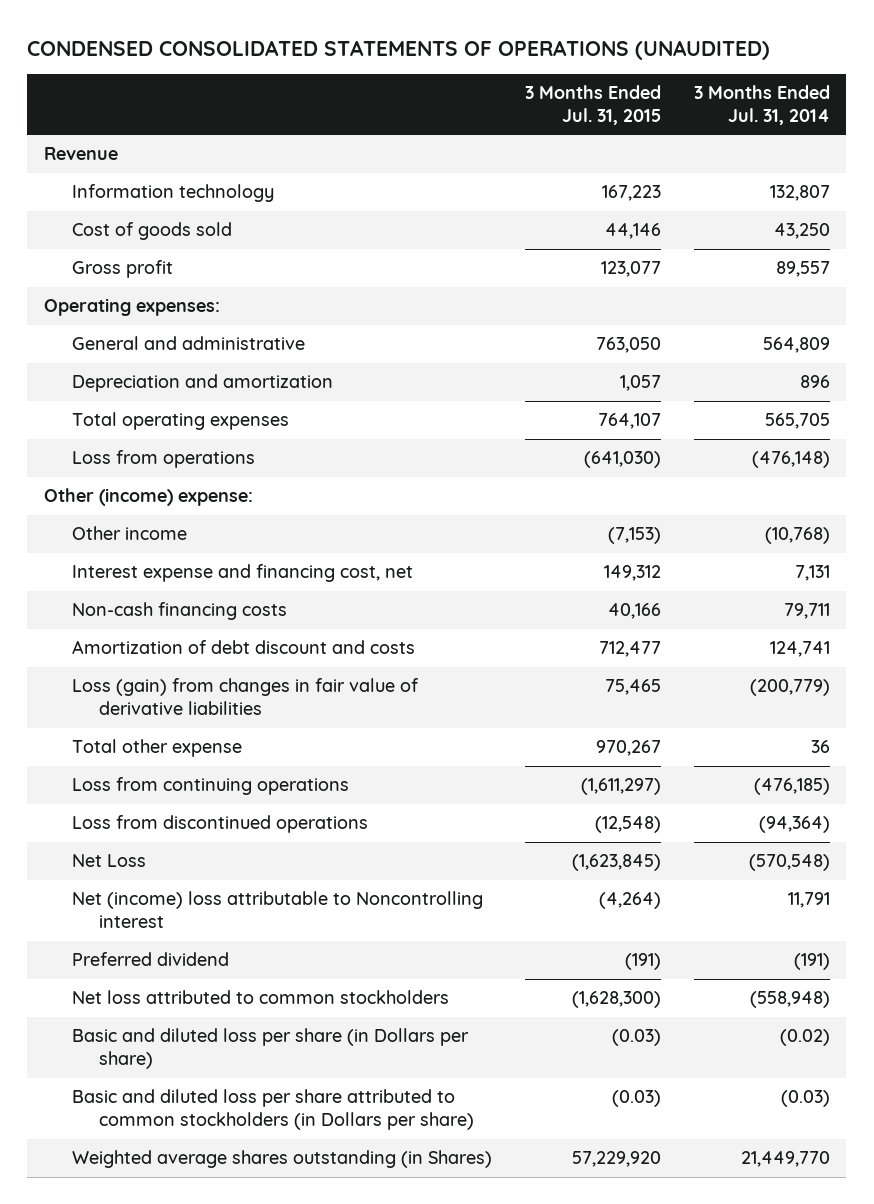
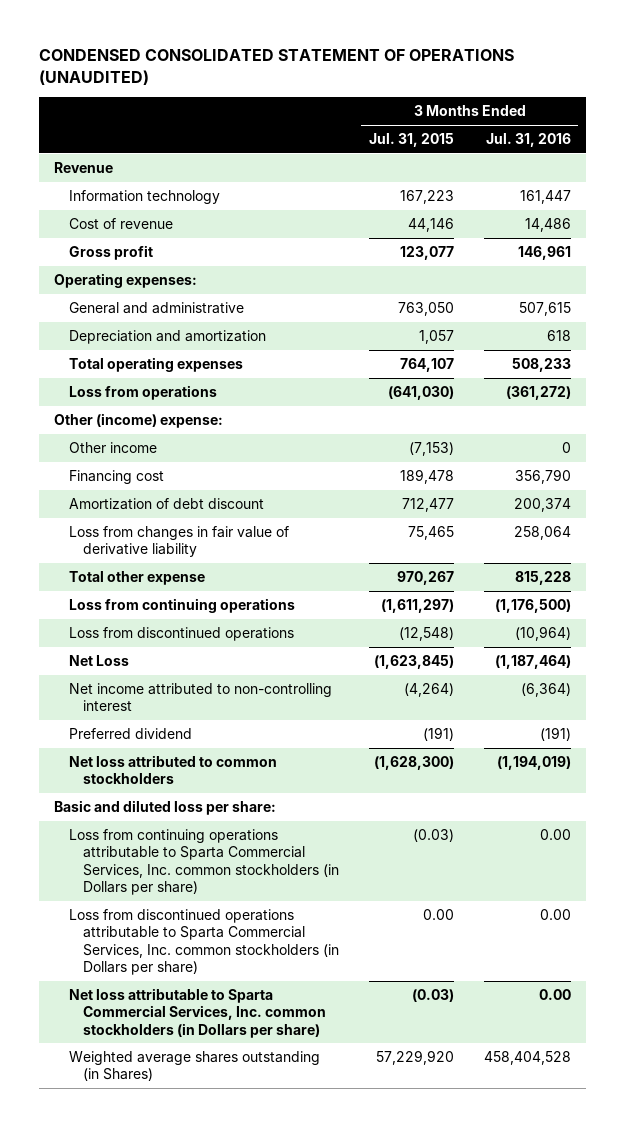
[27,39,771,60] CONDENSED CONSOLIDATED STATEMENTS OF OPERATIONS (UNAUDITED) -> [39,49,515,86] CONDENSED CONSOLIDATED STATEMENT OF OPERATIONS (UNAUDITED)
[693,84,830,125] 3 Months Ended Jul. 31, 2014 -> none
none -> [485,133,571,148] Jul. 31, 2016
[71,222,232,241] Cost of goods sold -> [68,218,173,230] Cost of revenue
[71,564,413,583] Interest expense and financing cost, net -> none
[71,602,287,621] Non-cash financing costs -> [68,470,164,485] Financing cost
[607,603,661,620] 40,166 -> [399,469,454,485] 189,478
[71,640,415,655] Amortization of debt discount and costs -> [68,498,264,511] Amortization of debt discount
[71,678,419,716] Loss (gain) from changes in fair value of derivative liabilities -> [68,526,289,558] Loss from changes in fair value of derivative liability
[71,891,483,929] Net (income) loss attributable to Noncontrolling interest -> [68,683,332,712] Net income attributed to non-controlling interest
none -> [54,800,277,816] Basic and diluted loss per share:
[71,1028,469,1070] Basic and diluted loss per share (in Dollars per share) -> [68,829,339,895] Loss from continuing operations attributable to Sparta Commercial Services, Inc. common stockholders (in Dollars per share)
none -> [68,909,339,975] Loss from discontinued operations attributable to Sparta Commercial Services, Inc. common stockholders (in Dollars per share)
[71,1089,475,1131] Basic and diluted loss per share attributed to common stockholders (in Dollars per share) -> [68,988,326,1038] Net loss attributable to Sparta Commercial Services, Inc. common stockholders (in Dollars per share)

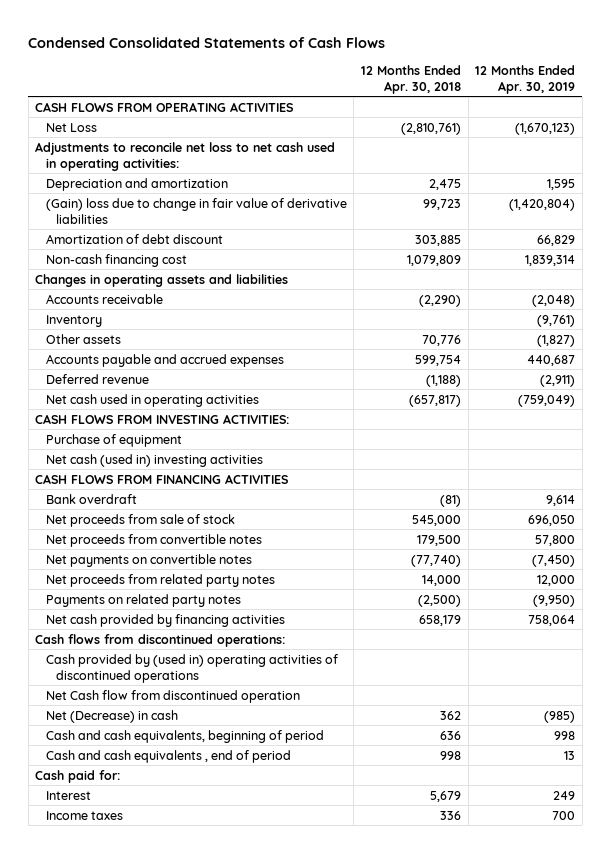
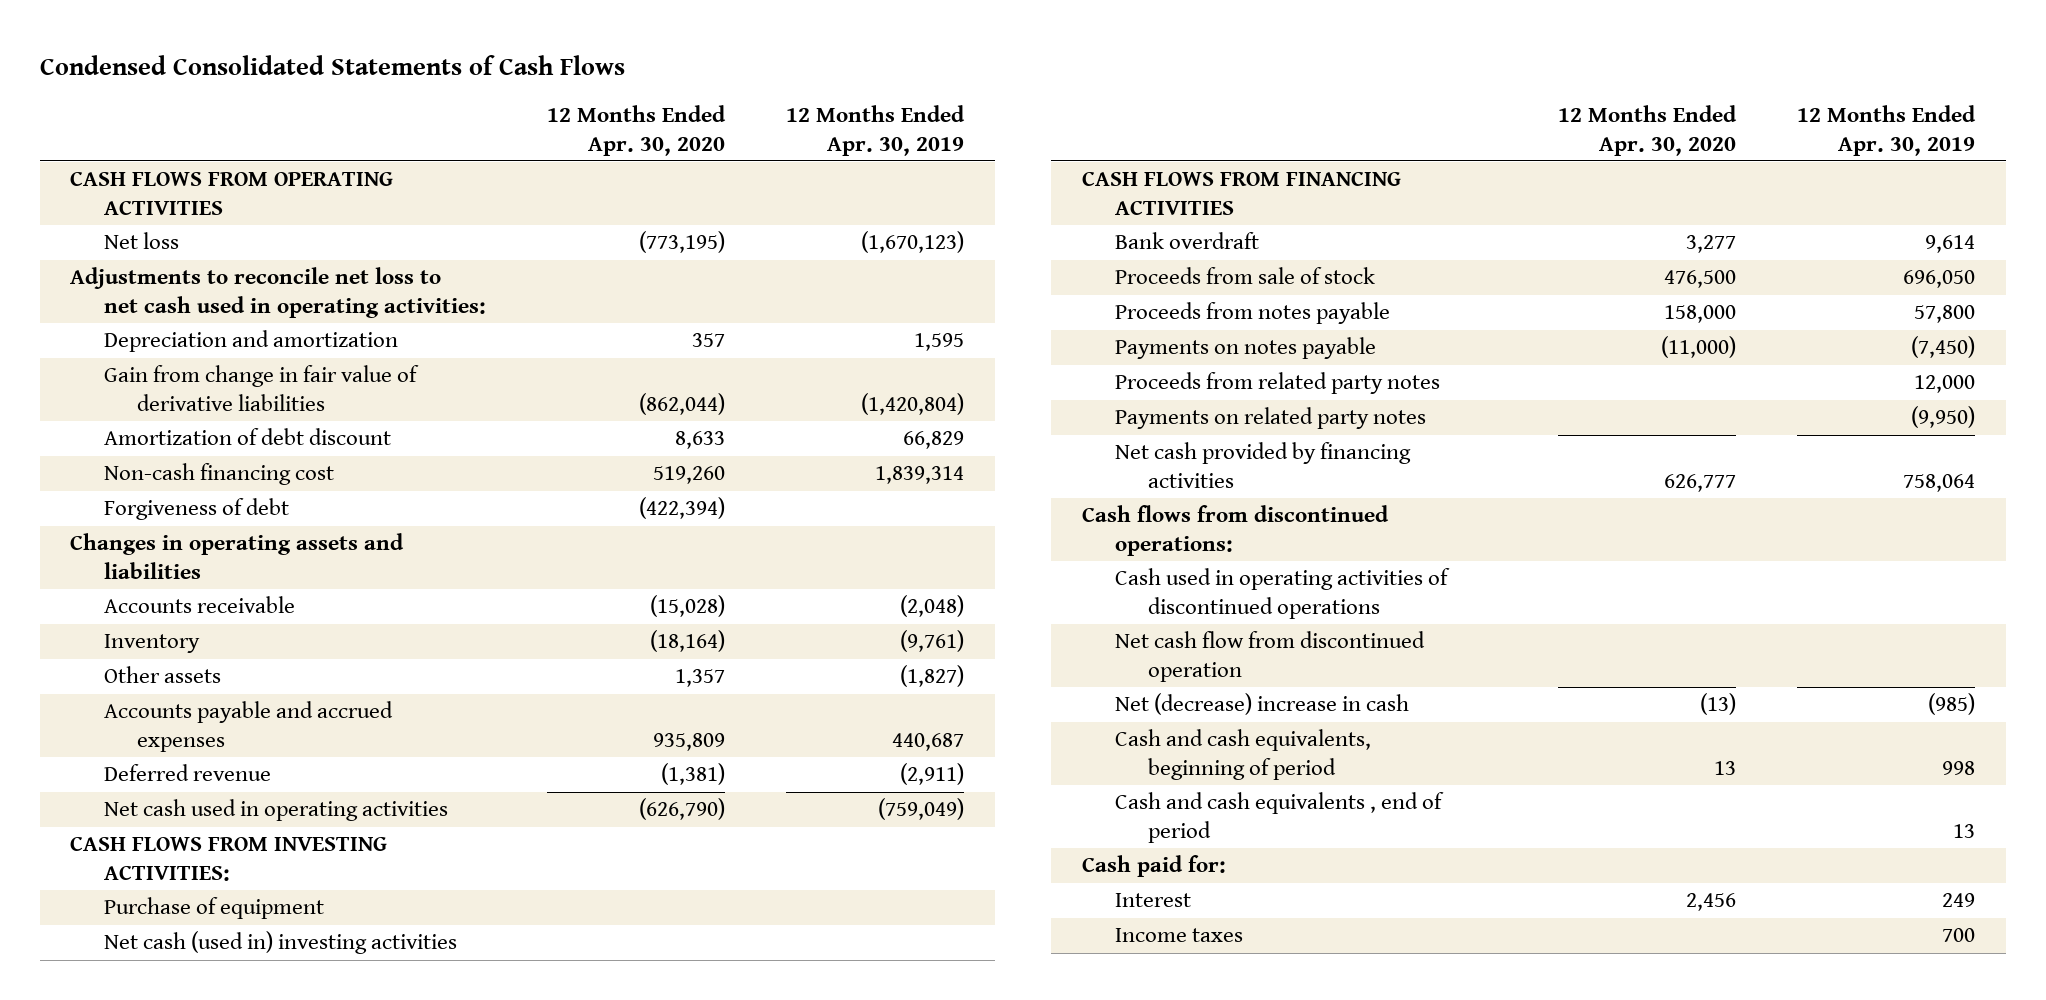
[360,64,461,94] 12 Months Ended Apr. 30, 2018 -> none
none -> [546,104,726,156] 12 Months Ended Apr. 30, 2020
[45,122,97,132] Net Loss -> [103,232,179,250] Net loss
[45,197,347,224] (Gain) loss due to change in fair value of derivative liabilities -> [103,365,419,411] Gain from change in fair value of derivative liabilities
none -> [103,498,289,521] Forgiveness of debt
[45,513,235,527] Net proceeds from sale of stock -> [1114,267,1375,285] Proceeds from sale of stock
[45,533,262,547] Net proceeds from convertible notes -> [1114,302,1390,325] Proceeds from notes payable
[45,553,252,567] Net payments on convertible notes -> [1114,337,1376,360] Payments on notes payable
[45,573,275,587] Net proceeds from related party notes -> [1114,372,1440,395] Proceeds from related party notes
[45,653,338,683] Cash provided by (used in) operating activities of discontinued operations -> [1114,568,1450,619] Cash used in operating activities of discontinued operations
[45,689,300,703] Net Cash flow from discontinued operation -> [1114,631,1425,682] Net cash flow from discontinued operation
[45,709,178,723] Net (Decrease) in cash -> [1114,693,1409,716] Net (decrease) increase in cash

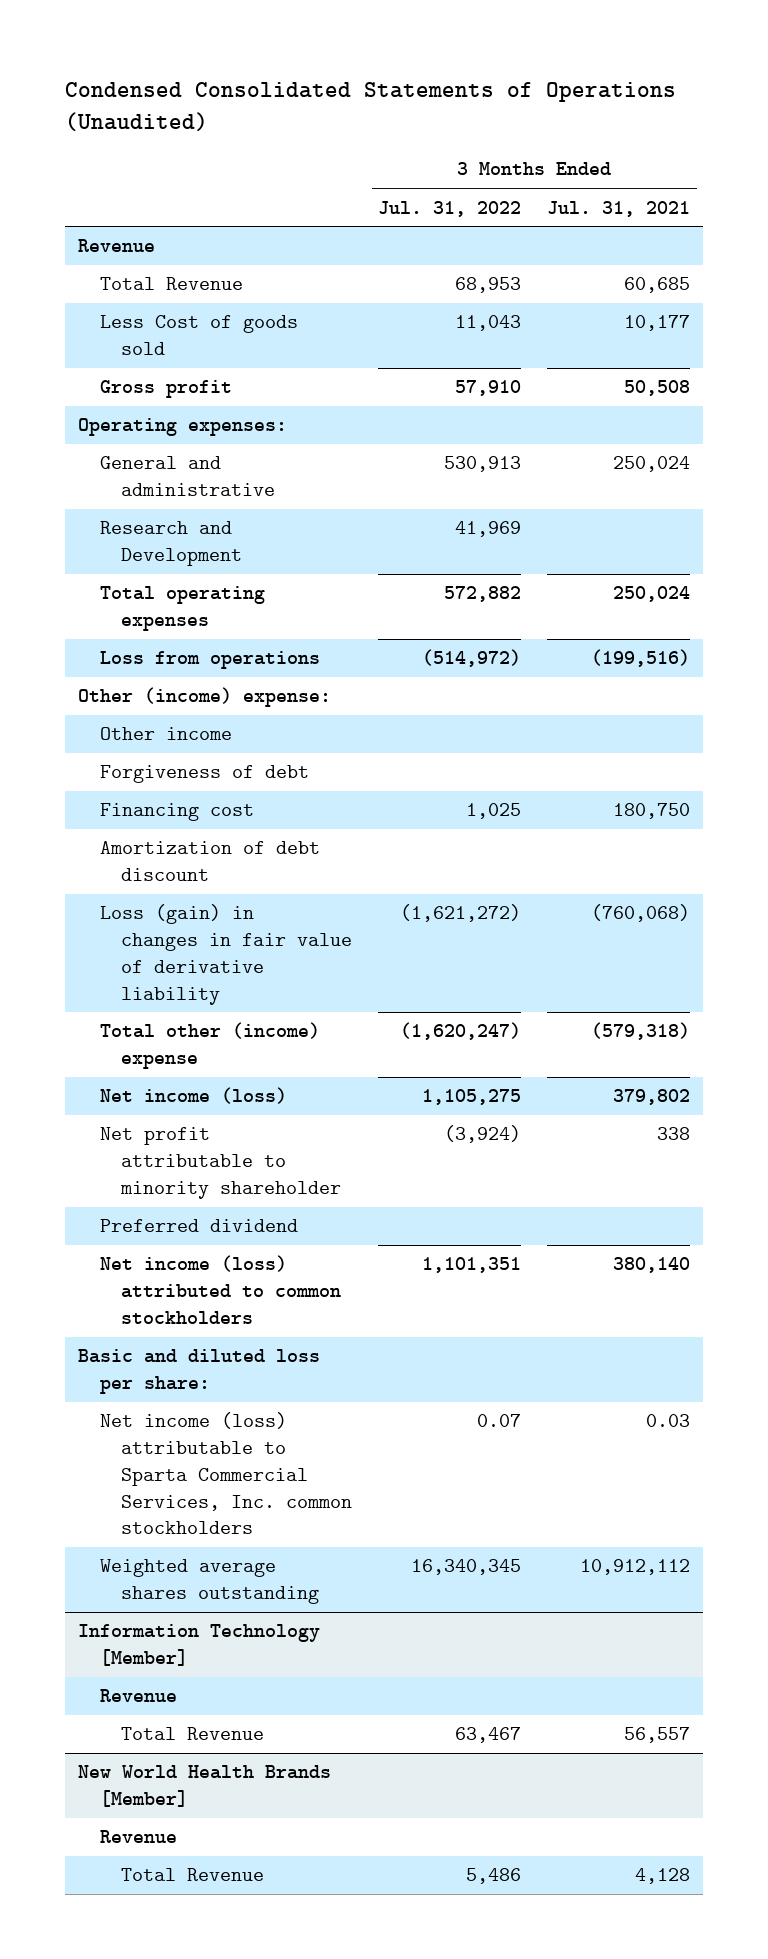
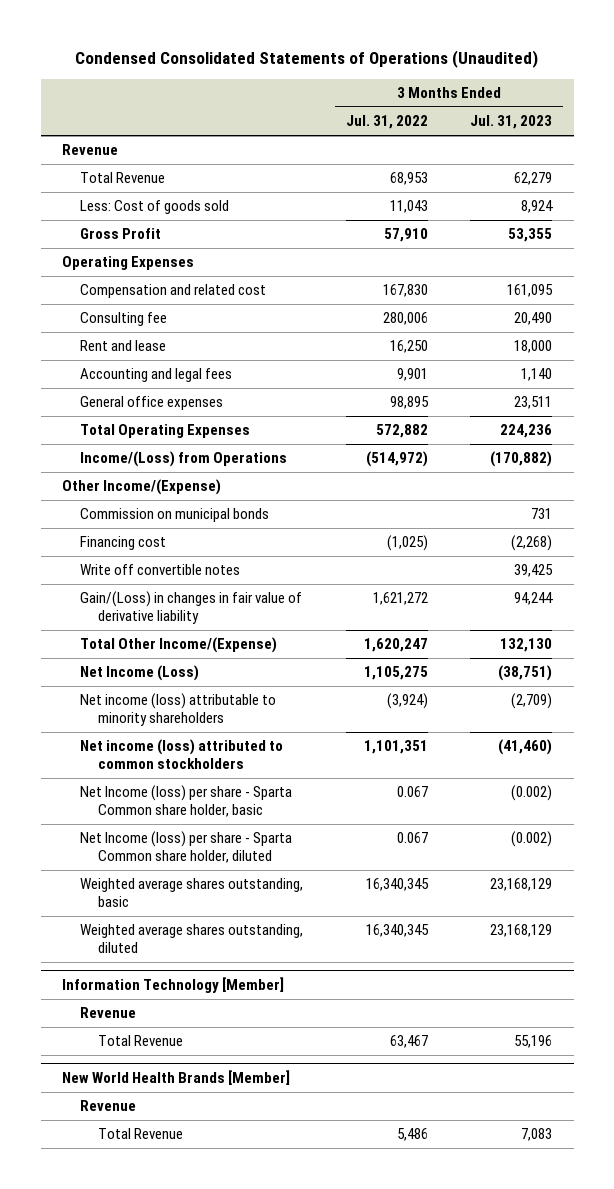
[547,200,691,217] Jul. 31, 2021 -> none
none -> [470,115,553,130] Jul. 31, 2023
[99,521,243,567] Research and Development -> none
[99,727,232,741] Other income -> none
[99,765,309,784] Forgiveness of debt -> none
[99,841,320,882] Amortization of debt discount -> none
[99,1219,298,1233] Preferred dividend -> none
[99,315,298,356] Less Cost of goods sold -> [79,200,229,215] Less: Cost of goods sold
[99,380,232,399] Gross profit -> [79,228,161,240] Gross Profit
[78,418,288,437] Operating expenses: -> [62,256,195,271] Operating Expenses
none -> [79,284,266,299] Compensation and related cost
none -> [79,312,167,327] Consulting fee
none -> [79,340,166,352] Rent and lease
none -> [79,368,232,383] Accounting and legal fees
[99,456,276,497] General and administrative -> [79,396,223,411] General office expenses
[444,456,522,473] 530,913 -> [389,396,429,410] 98,895
[99,586,265,632] Total operating expenses -> [79,424,250,439] Total Operating Expenses
[99,651,320,670] Loss from operations -> [79,451,287,468] Income/(Loss) from Operations
[78,687,332,708] Other (income) expense: -> [62,479,222,496] Other Income/(Expense)
none -> [79,508,269,523] Commission on municipal bonds
[466,803,522,820] 1,025 -> [386,535,428,552] (1,025)
none -> [79,564,240,576] Write off convertible notes
[99,904,353,1005] Loss (gain) in changes in fair value of derivative liability -> [79,591,302,624] Gain/(Loss) in changes in fair value of derivative liability
[400,904,522,923] (1,621,272) -> [372,592,428,606] 1,621,272
[99,1022,320,1070] Total other (income) expense -> [79,637,277,654] Total Other Income/(Expense)
[400,1022,522,1041] (1,620,247) -> [363,638,428,653] 1,620,247
[99,1087,287,1105] Net income (loss) -> [79,665,199,682] Net Income (Loss)
[99,1127,342,1199] Net profit attributable to minority shareholder -> [79,693,276,726] Net income (loss) attributable to minority shareholders
[78,1349,321,1395] Basic and diluted loss per share: -> none
[99,1412,353,1535] Net income (loss) attributable to Sparta Commercial Services, Inc. common stockholders -> [79,785,292,817] Net Income (loss) per share - Sparta Common share holder, basic
[477,1414,522,1428] 0.07 -> [396,786,428,798] 0.067
none -> [79,831,292,863] Net Income (loss) per share - Sparta Common share holder, diluted
[99,1559,320,1605] Weighted average shares outstanding -> [79,878,303,907] Weighted average shares outstanding, basic
none -> [79,924,303,953] Weighted average shares outstanding, diluted

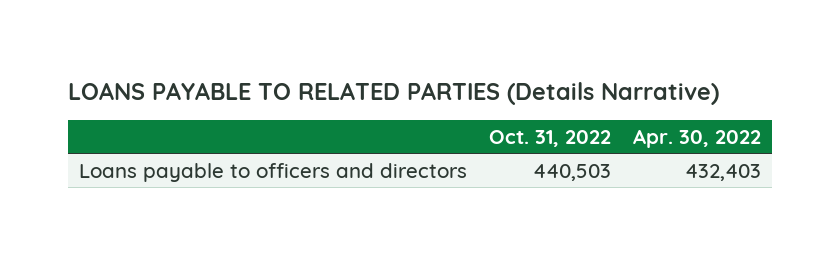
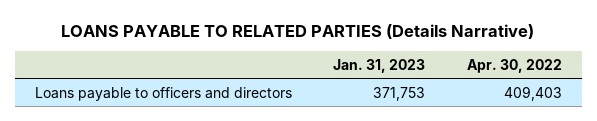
[488,129,611,147] Oct. 31, 2022 -> none
none -> [333,58,426,73] Jan. 31, 2023
[684,163,761,181] 432,403 -> [503,85,562,101] 409,403

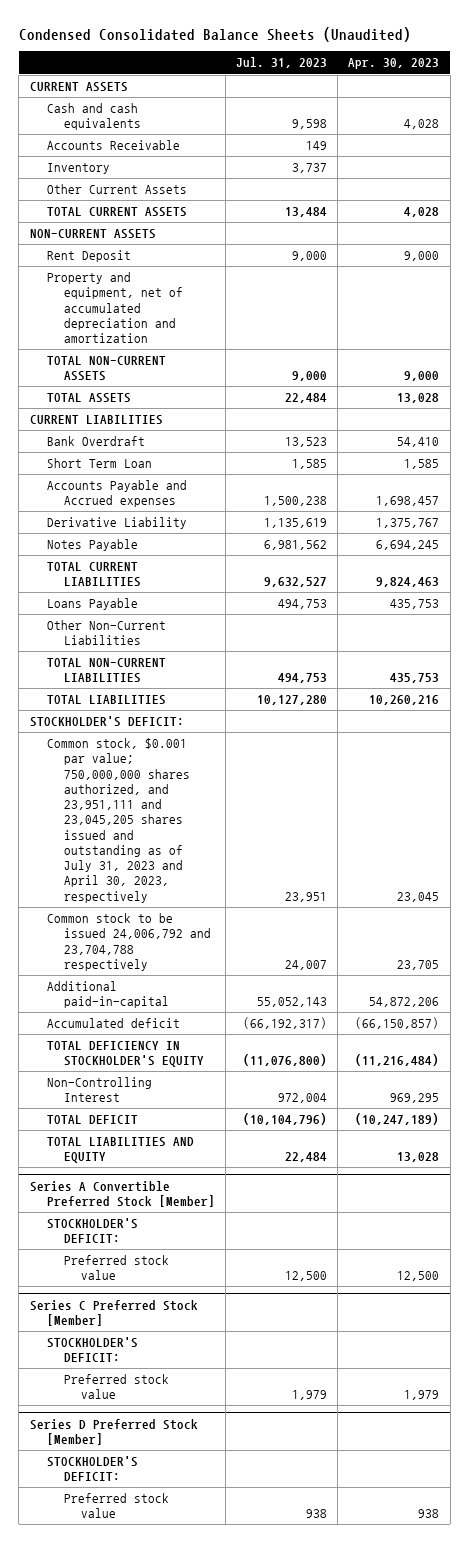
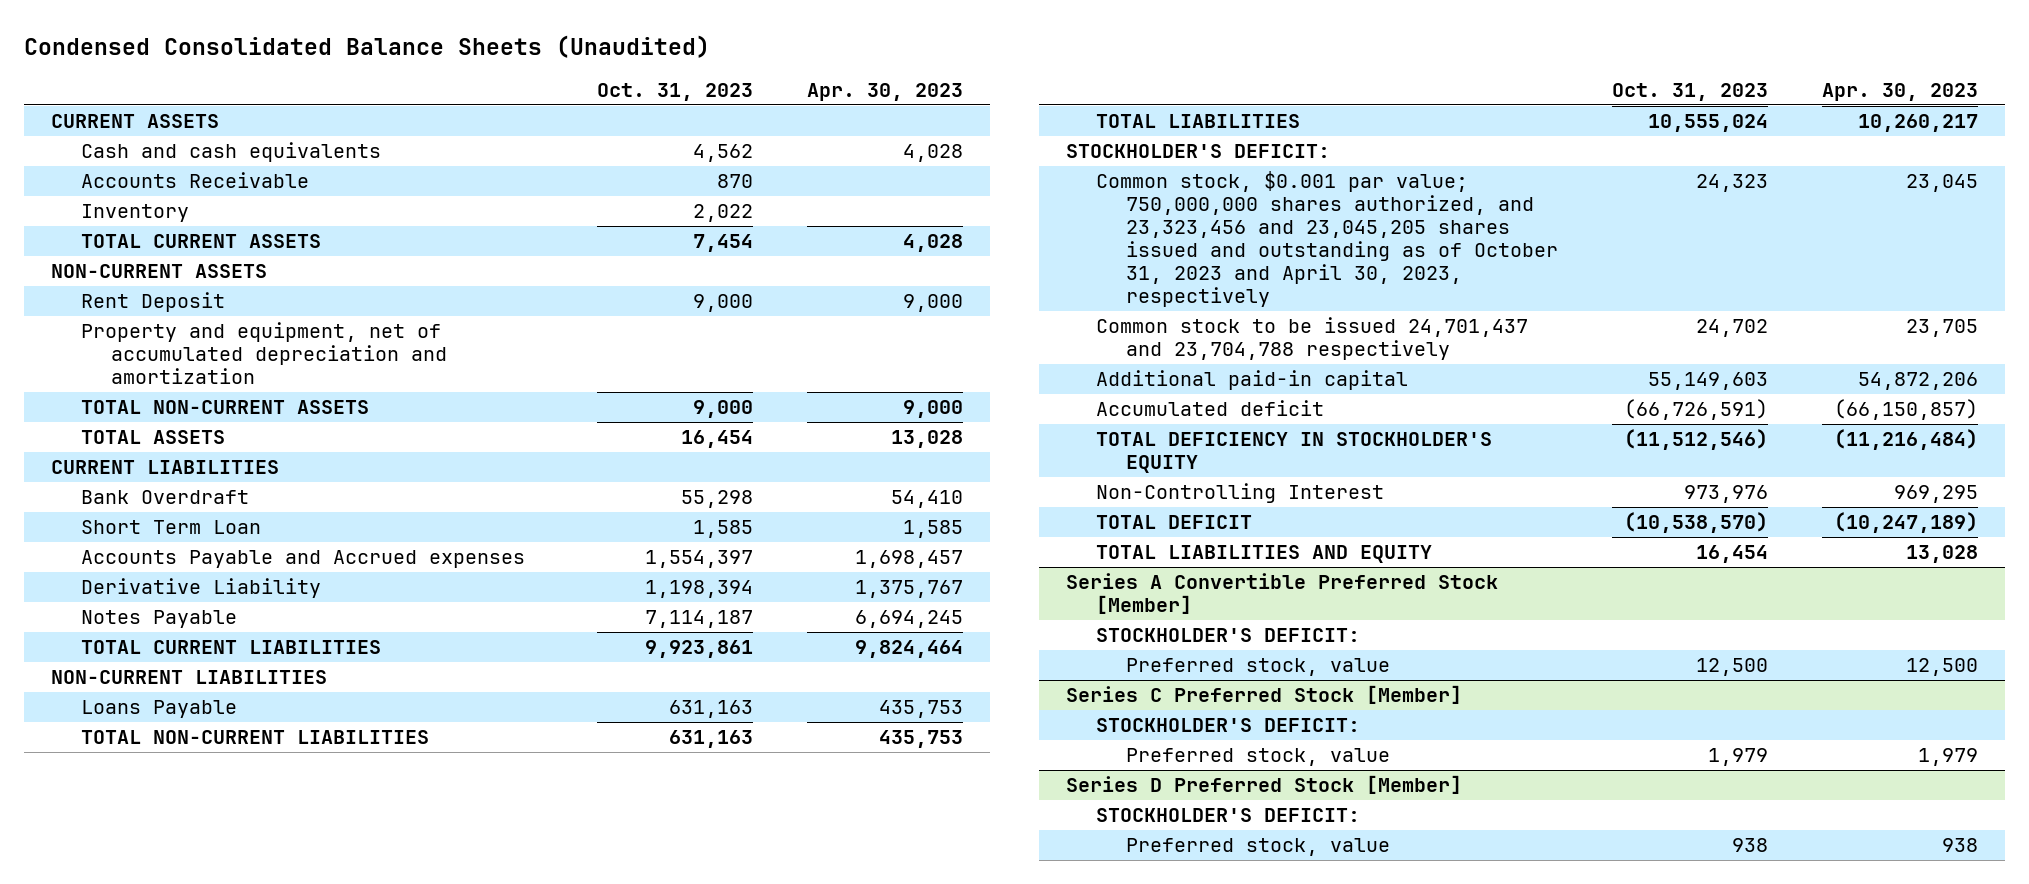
[236,57,328,69] Jul. 31, 2023 -> none
none -> [596,82,753,101] Oct. 31, 2023
[46,184,187,195] Other Current Assets -> none
[376,577,440,588] 9,824,463 -> [854,640,963,659] 9,824,464
none -> [50,670,327,685] NON-CURRENT LIABILITIES
[46,620,166,646] Other Non-Current Liabilities -> none
[369,695,440,706] 10,260,216 -> [1857,114,1978,133] 10,260,217
[46,738,190,903] Common stock, $0.001 par value; 750,000,000 shares authorized, and 23,951,111 and 23,045,205 shares issued and outstanding as of July 31, 2023 and April 30, 2023, respectively -> [1095,171,1558,307] Common stock, $0.001 par value; 750,000,000 shares authorized, and 23,323,456 and 23,045,205 shares issued and outstanding as of October 31, 2023 and April 30, 2023, respectively
[46,913,211,971] Common stock to be issued 24,006,792 and 23,704,788 respectively -> [1095,317,1528,361] Common stock to be issued 24,701,437 and 23,704,788 respectively
[46,981,169,1009] Additional paid-in-capital -> [1095,370,1408,391] Additional paid-in capital
[63,1255,169,1281] Preferred stock value -> [1125,658,1390,677] Preferred stock, value
[63,1374,169,1400] Preferred stock value -> [1125,748,1390,767] Preferred stock, value
[63,1493,169,1519] Preferred stock value -> [1125,838,1390,857] Preferred stock, value

